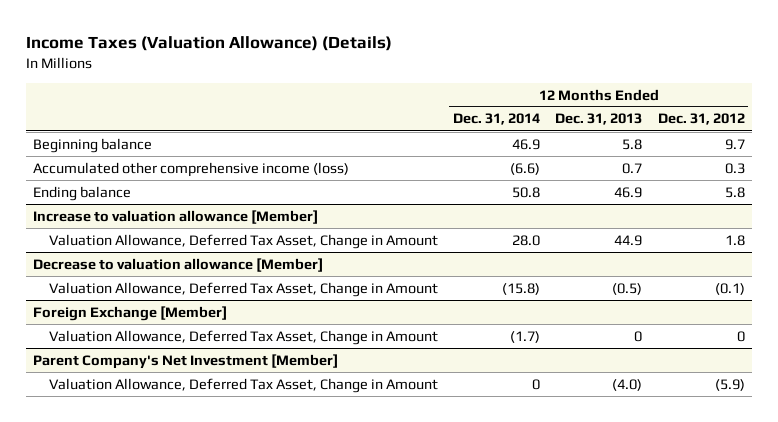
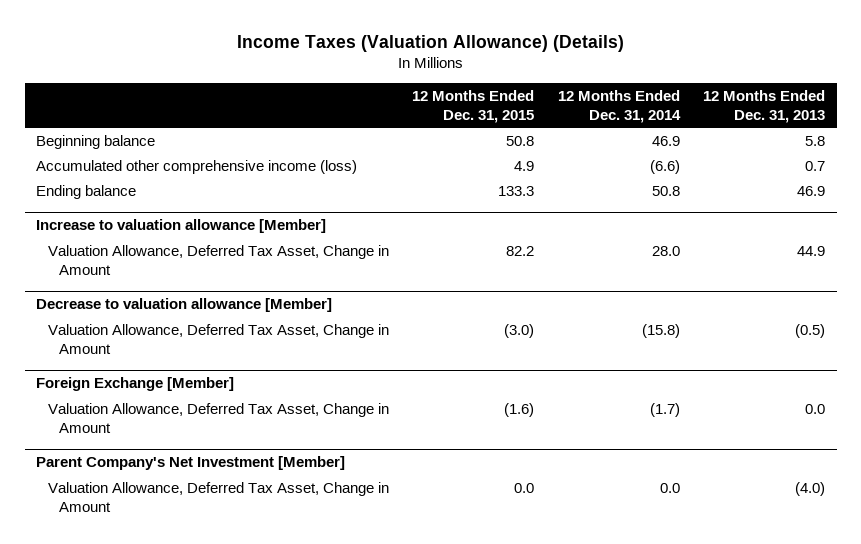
[657,113,745,126] Dec. 31, 2012 -> none
none -> [412,89,535,124] 12 Months Ended Dec. 31, 2015
[634,330,643,342] 0 -> [804,403,825,414] 0.0
[532,378,541,390] 0 -> [659,482,680,493] 0.0

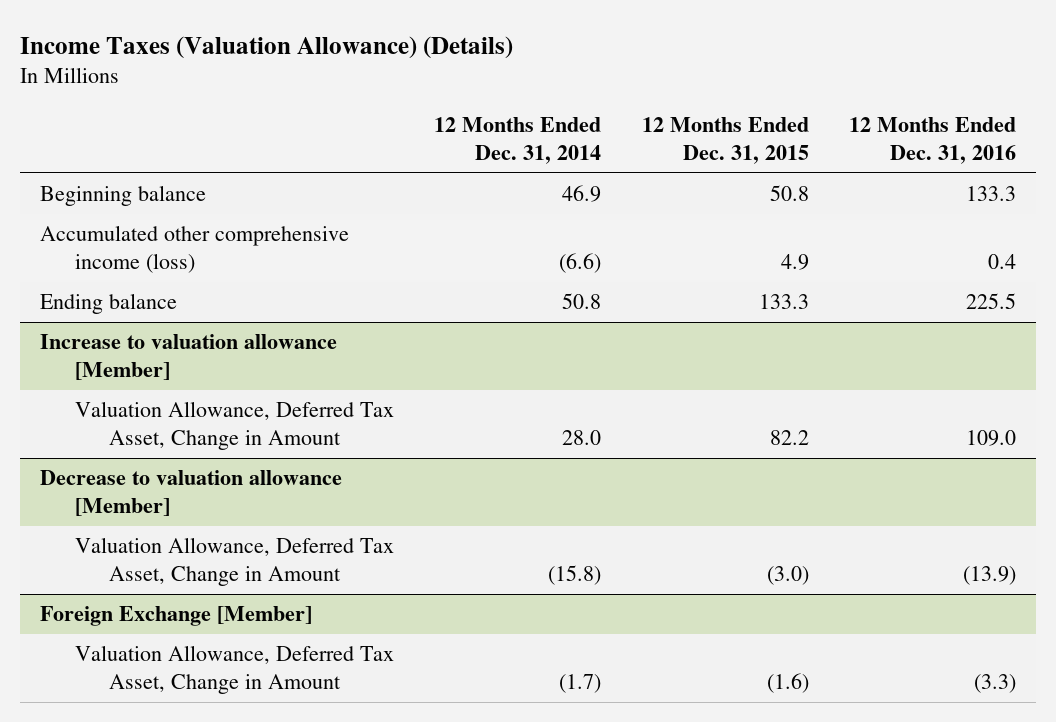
[702,89,825,124] 12 Months Ended Dec. 31, 2013 -> none
none -> [849,117,1017,164] 12 Months Ended Dec. 31, 2016
[36,456,346,471] Parent Company's Net Investment [Member] -> none
[47,481,389,512] Valuation Allowance, Deferred Tax Asset, Change in Amount -> none

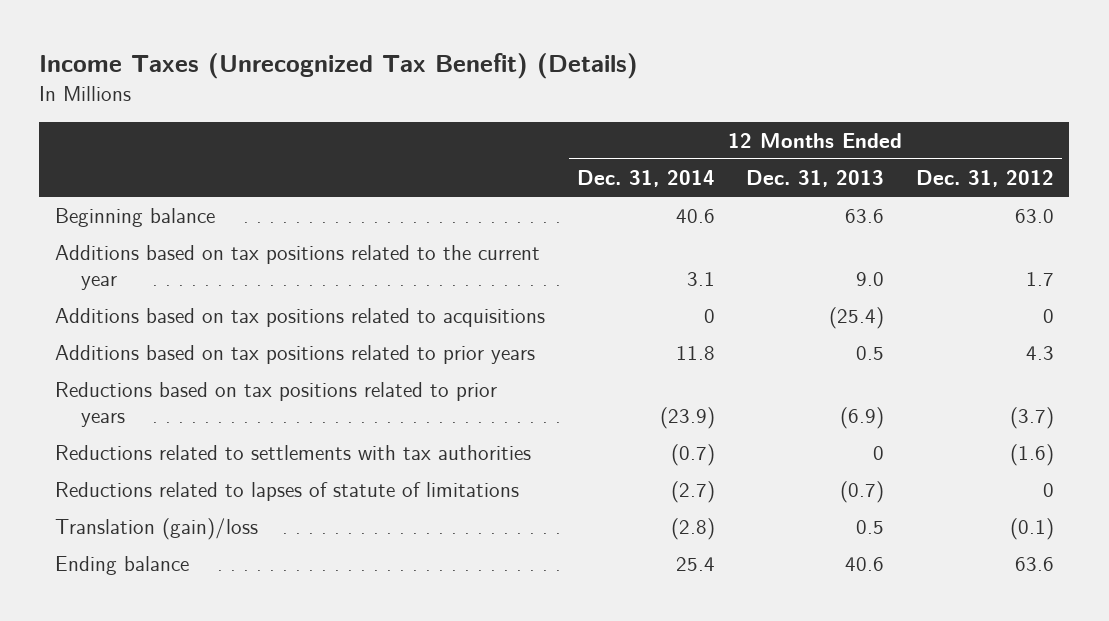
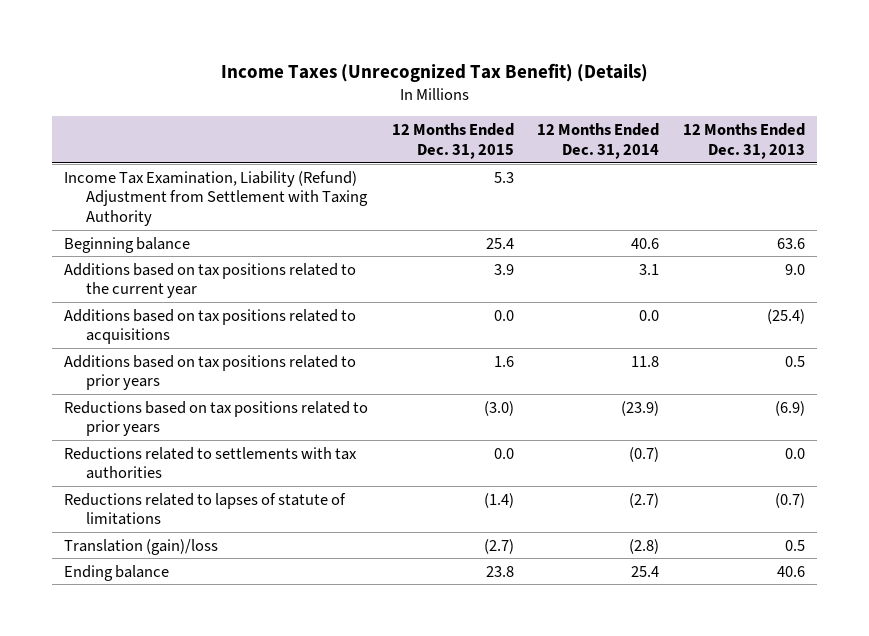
[915,169,1054,187] Dec. 31, 2012 -> none
none -> [391,123,514,159] 12 Months Ended Dec. 31, 2015
none -> [64,170,369,226] Income Tax Examination, Liability (Refund) Adjustment from Settlement with Taxing Authority
[703,309,715,324] 0 -> [639,309,660,321] 0.0
[873,446,885,461] 0 -> [785,447,806,459] 0.0

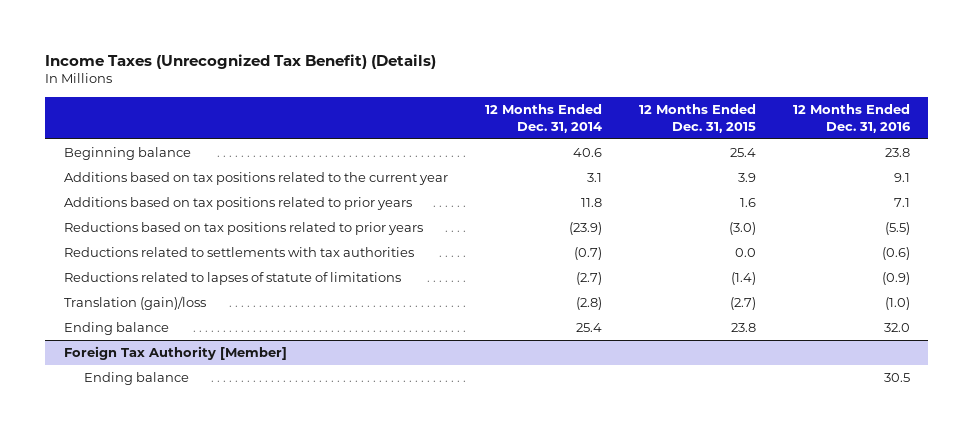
[683,123,806,159] 12 Months Ended Dec. 31, 2013 -> none
none -> [792,103,911,133] 12 Months Ended Dec. 31, 2016
[64,170,369,226] Income Tax Examination, Liability (Refund) Adjustment from Settlement with Taxing Authority -> none
[64,308,357,345] Additions based on tax positions related to acquisitions -> none
none -> [63,346,287,361] Foreign Tax Authority [Member]
none -> [84,372,190,386] Ending balance

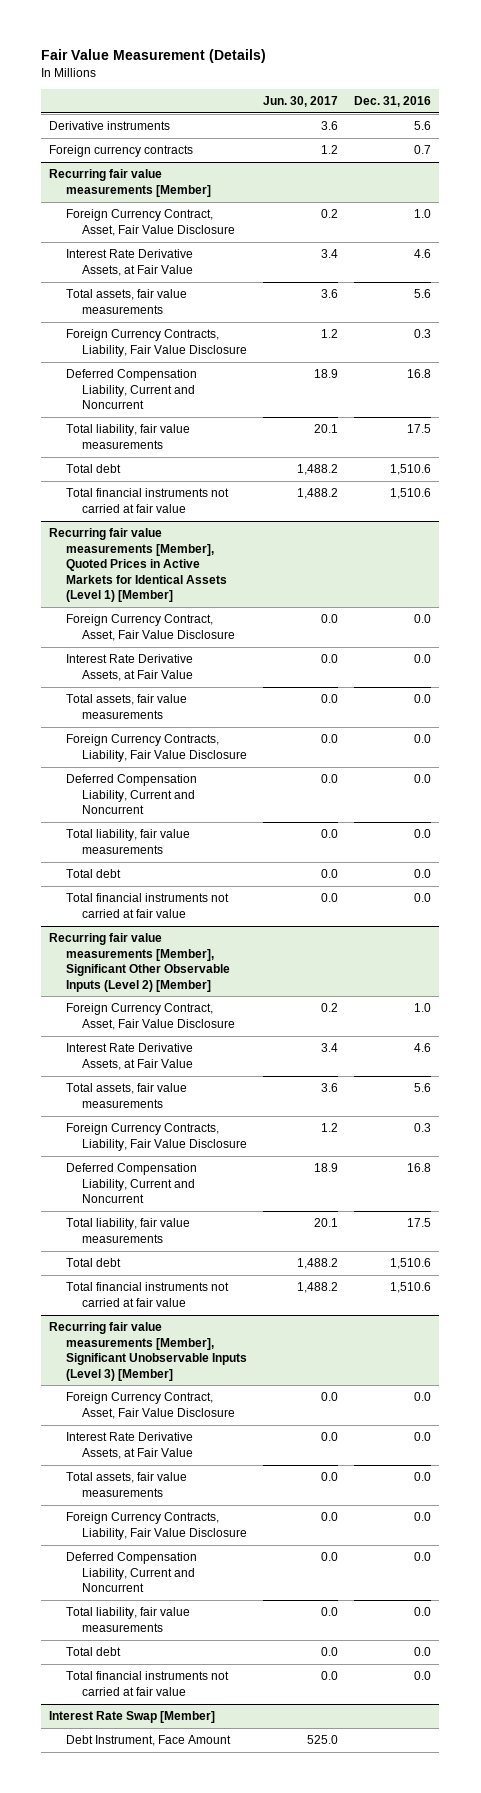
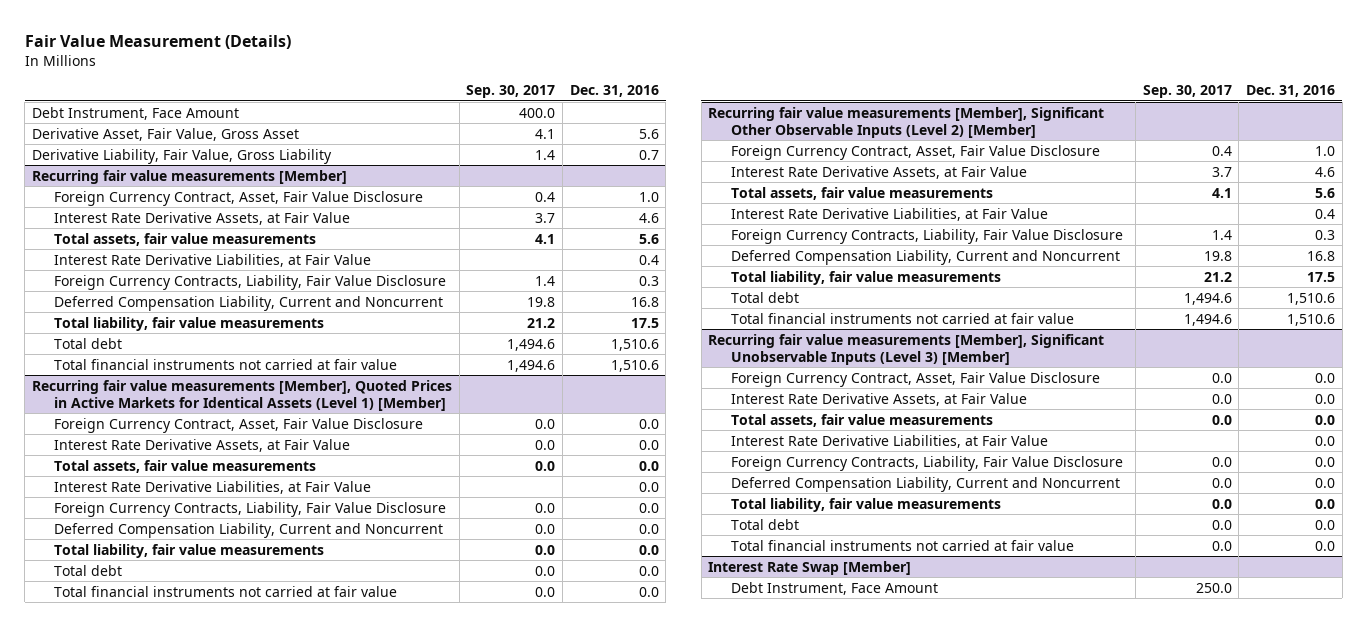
[263,95,339,107] Jun. 30, 2017 -> none
none -> [466,85,556,99] Sep. 30, 2017
none -> [31,106,239,120] Debt Instrument, Face Amount
[49,121,171,131] Derivative instruments -> [31,127,299,141] Derivative Asset, Fair Value, Gross Asset
[49,145,194,158] Foreign currency contracts -> [31,148,332,164] Derivative Liability, Fair Value, Gross Liability
none -> [54,253,372,267] Interest Rate Derivative Liabilities, at Fair Value
none -> [54,480,372,494] Interest Rate Derivative Liabilities, at Fair Value
none -> [730,207,1048,221] Interest Rate Derivative Liabilities, at Fair Value
none -> [730,434,1048,448] Interest Rate Derivative Liabilities, at Fair Value

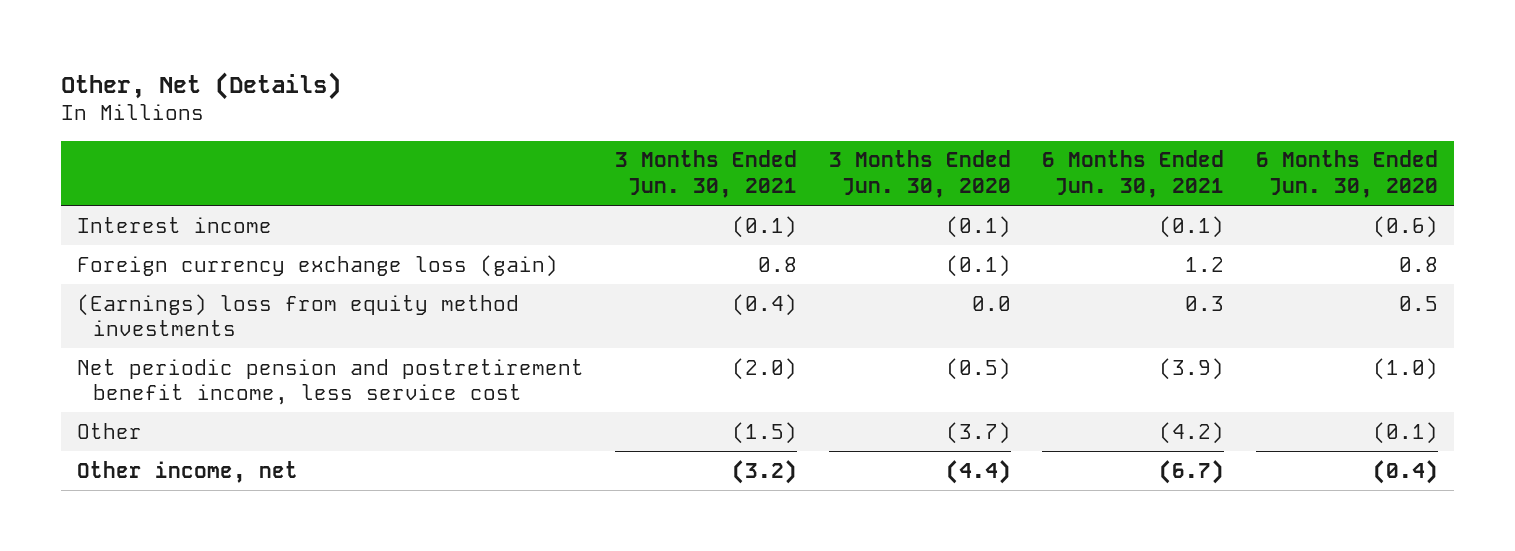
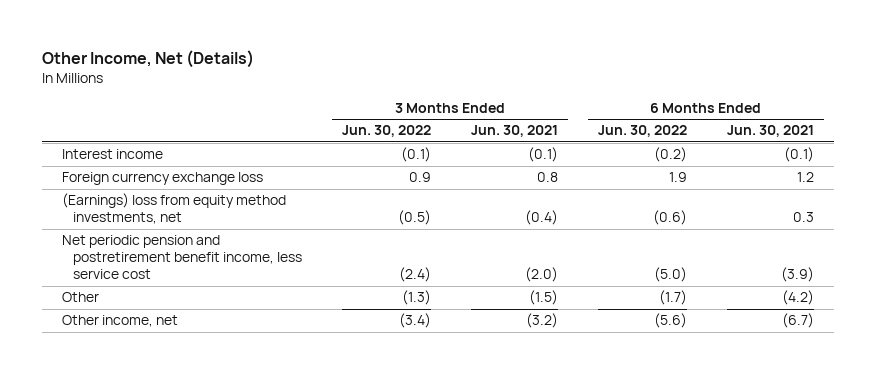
[61,71,342,100] Other, Net (Details) -> [42,50,255,69] Other Income, Net (Details)
[828,150,1011,198] 3 Months Ended Jun. 30, 2020 -> none
[1255,150,1438,198] 6 Months Ended Jun. 30, 2020 -> none
none -> [342,125,432,138] Jun. 30, 2022
none -> [598,125,688,138] Jun. 30, 2022
[76,254,558,277] Foreign currency exchange loss (gain) -> [62,172,264,186] Foreign currency exchange loss
[76,293,519,336] (Earnings) loss from equity method investments -> [62,193,287,225] (Earnings) loss from equity method investments, net

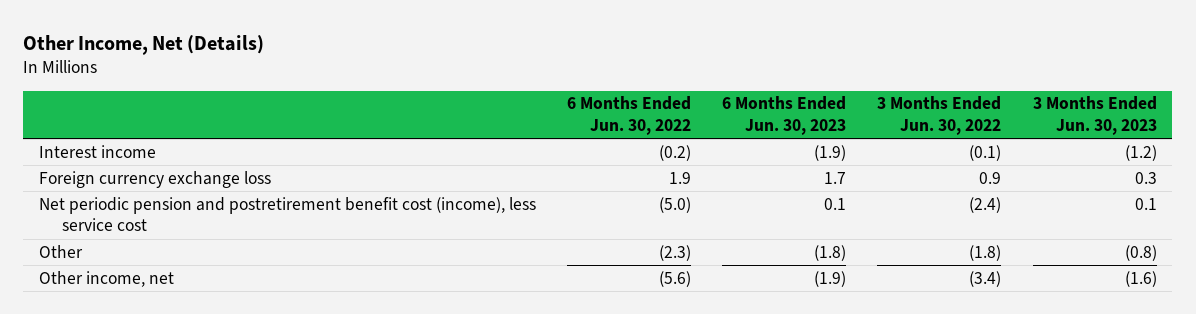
[471,125,559,138] Jun. 30, 2021 -> none
[727,125,815,138] Jun. 30, 2021 -> none
none -> [722,96,847,135] 6 Months Ended Jun. 30, 2023
none -> [1032,96,1157,135] 3 Months Ended Jun. 30, 2023
[62,193,287,225] (Earnings) loss from equity method investments, net -> none
[62,235,303,280] Net periodic pension and postretirement benefit income, less service cost -> [38,196,536,232] Net periodic pension and postretirement benefit cost (income), less service cost
[402,290,432,306] (1.3) -> [969,244,1002,261] (1.8)
[659,290,688,306] (1.7) -> [659,244,692,261] (2.3)

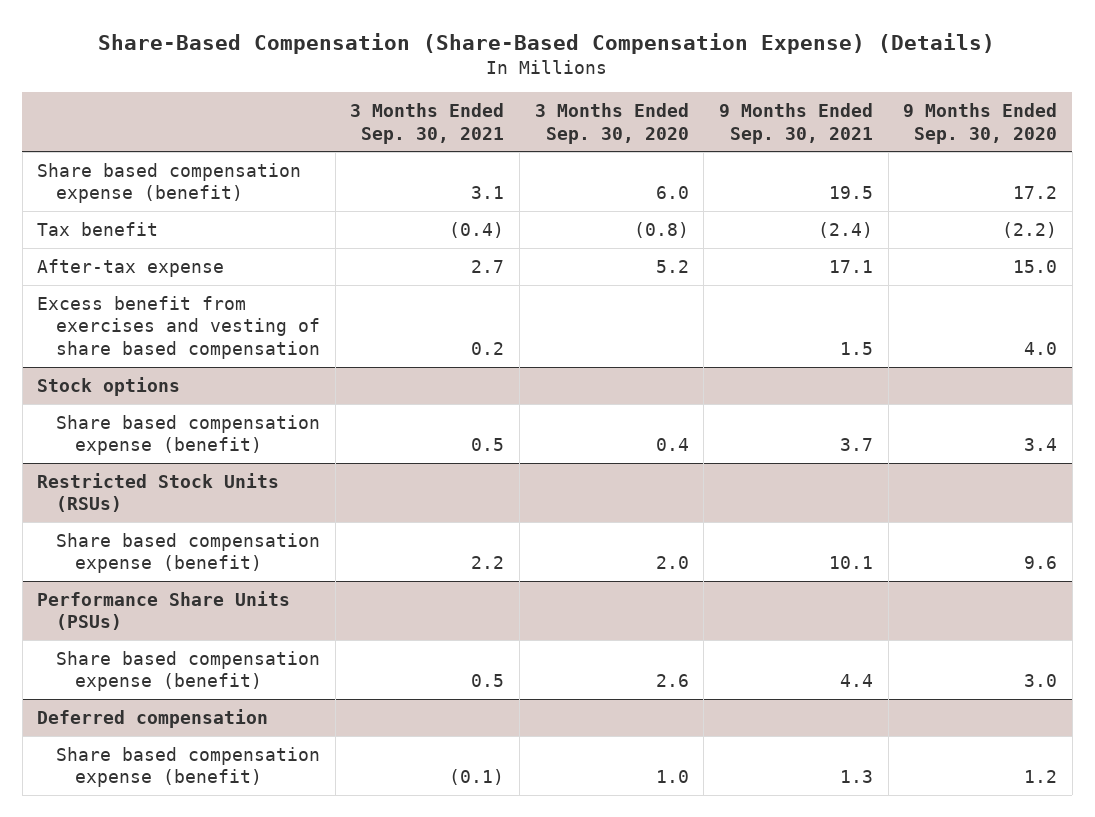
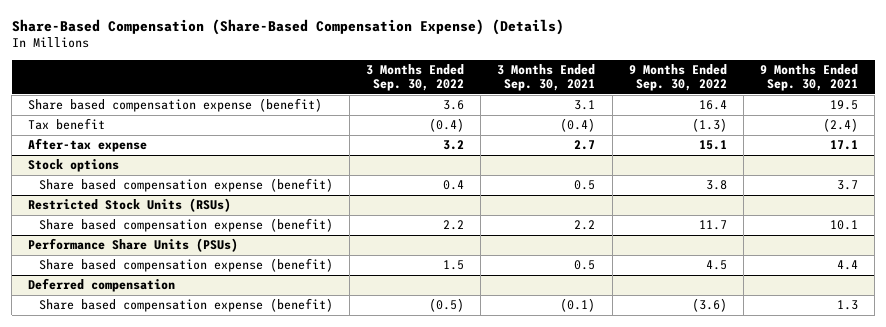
[534,103,689,144] 3 Months Ended Sep. 30, 2020 -> none
[903,103,1058,144] 9 Months Ended Sep. 30, 2020 -> none
none -> [365,63,464,92] 3 Months Ended Sep. 30, 2022
none -> [628,63,727,92] 9 Months Ended Sep. 30, 2022
[37,295,321,359] Excess benefit from exercises and vesting of share based compensation -> none

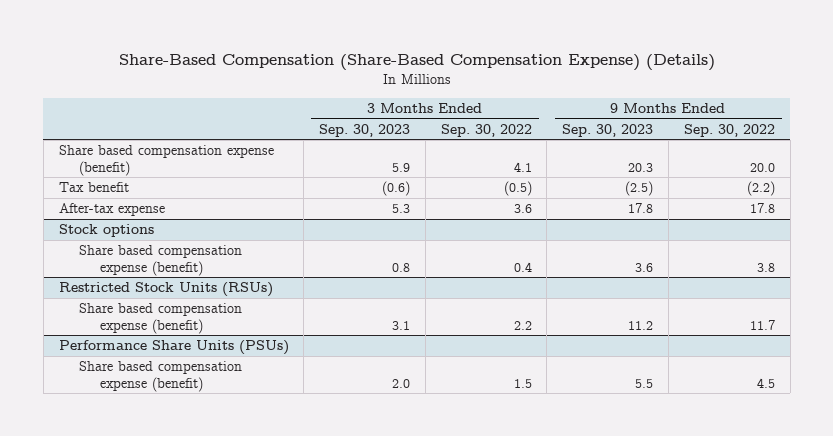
[497,63,596,92] 3 Months Ended Sep. 30, 2021 -> none
[760,63,859,92] 9 Months Ended Sep. 30, 2021 -> none
none -> [319,123,411,137] Sep. 30, 2023
none -> [562,123,654,137] Sep. 30, 2023
[442,100,464,111] 3.6 -> [513,161,532,172] 4.1
[698,100,727,111] 16.4 -> [749,162,775,172] 20.0
[428,118,464,133] (0.4) -> [503,181,532,197] (0.5)
[691,118,727,133] (1.3) -> [746,181,775,197] (2.2)
[442,140,464,151] 3.2 -> [513,204,532,214] 3.6
[698,140,727,151] 15.1 -> [749,203,775,214] 17.8
[28,278,176,293] Deferred compensation -> none
[38,298,333,313] Share based compensation expense (benefit) -> none

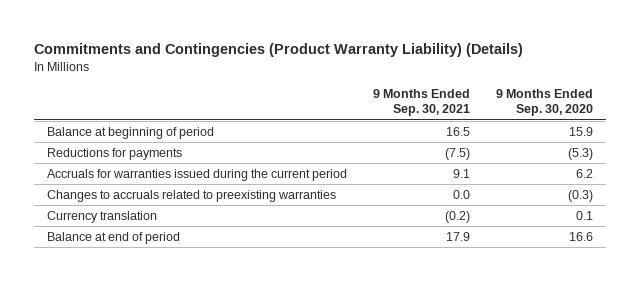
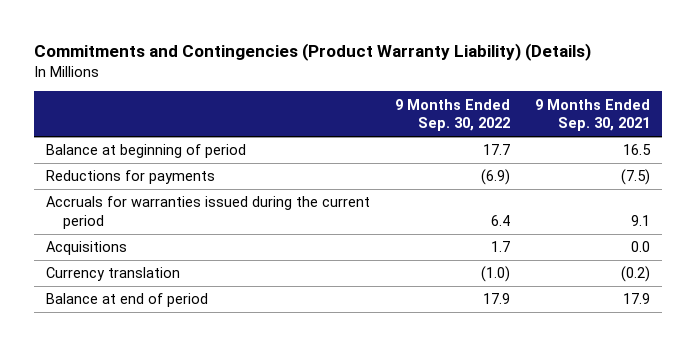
[496,89,594,117] 9 Months Ended Sep. 30, 2020 -> none
none -> [395,98,511,132] 9 Months Ended Sep. 30, 2022
[47,189,337,202] Changes to accruals related to preexisting warranties -> none
none -> [46,241,128,256] Acquisitions

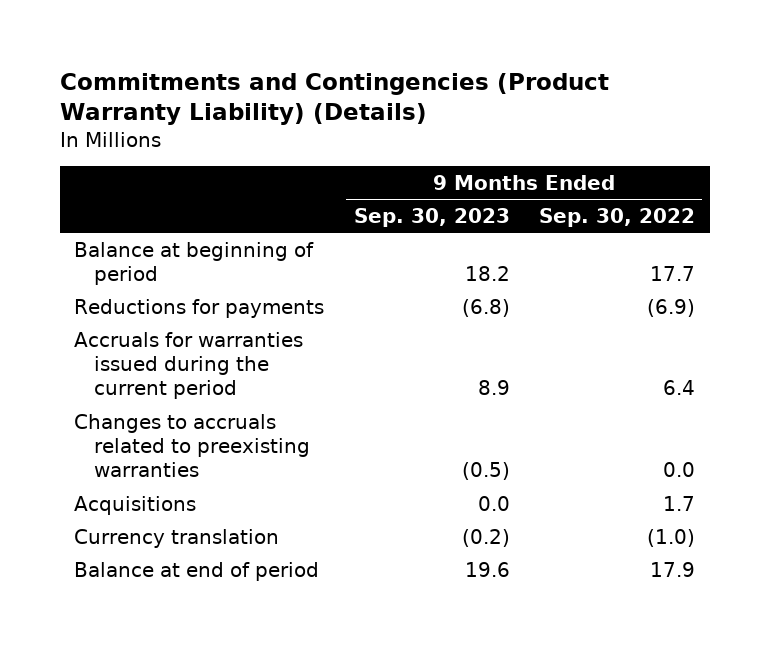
[534,98,650,132] 9 Months Ended Sep. 30, 2021 -> none
none -> [353,207,510,227] Sep. 30, 2023
none -> [74,413,311,478] Changes to accruals related to preexisting warranties

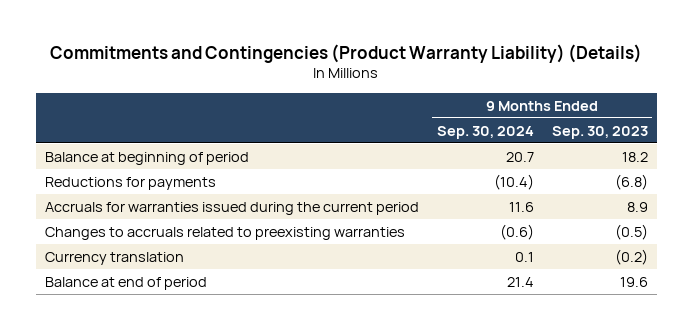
[539,207,696,227] Sep. 30, 2022 -> none
none -> [436,125,534,139] Sep. 30, 2024
[74,495,197,515] Acquisitions -> none

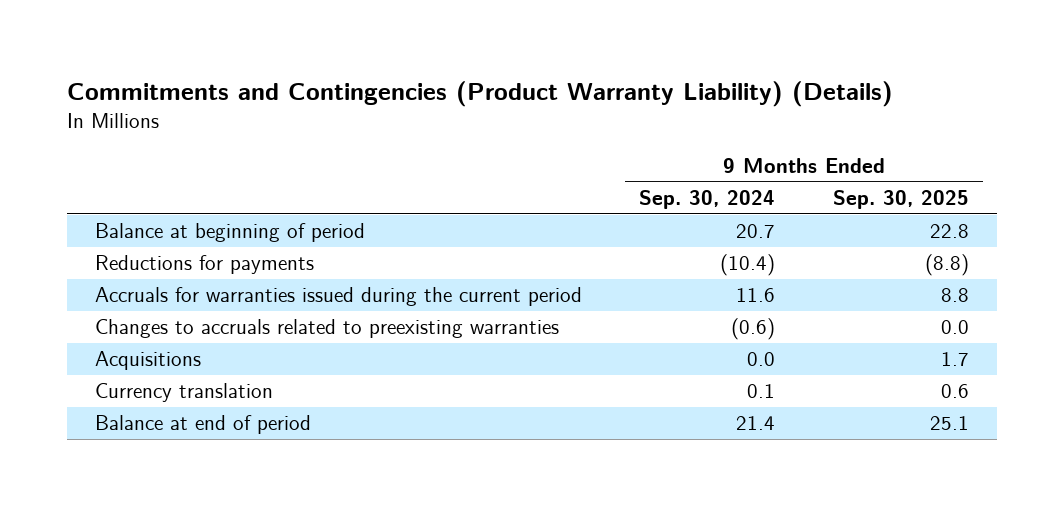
[551,125,648,139] Sep. 30, 2023 -> none
none -> [832,189,969,209] Sep. 30, 2025
none -> [95,351,202,371] Acquisitions

